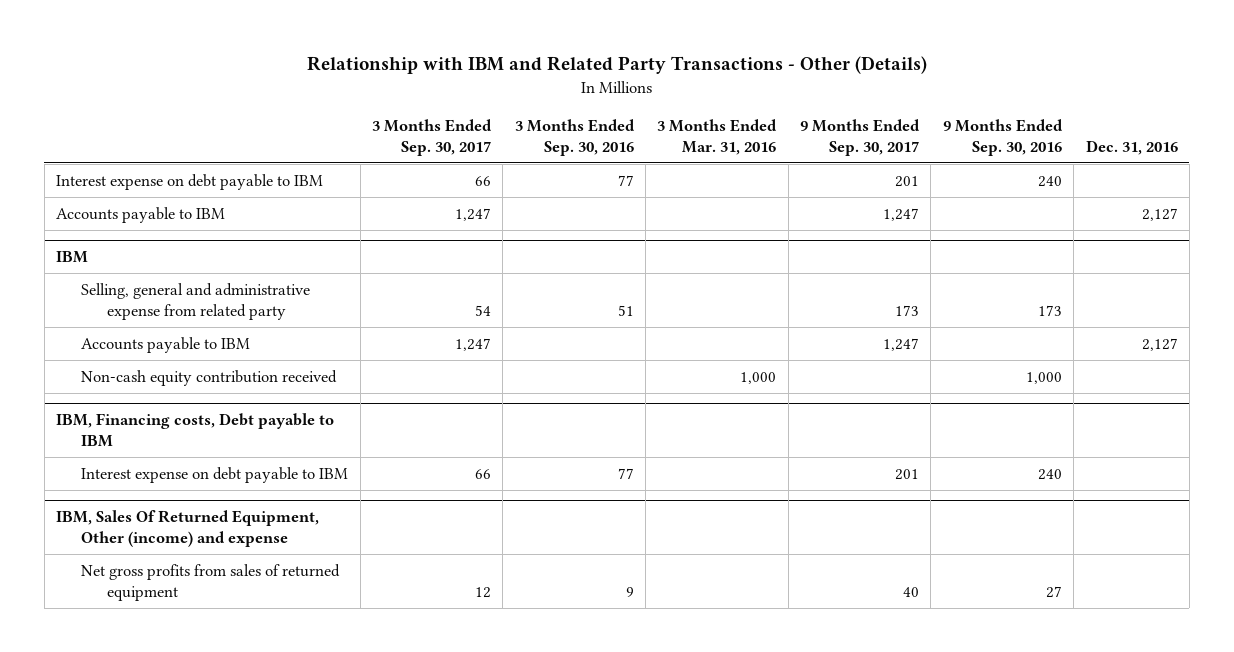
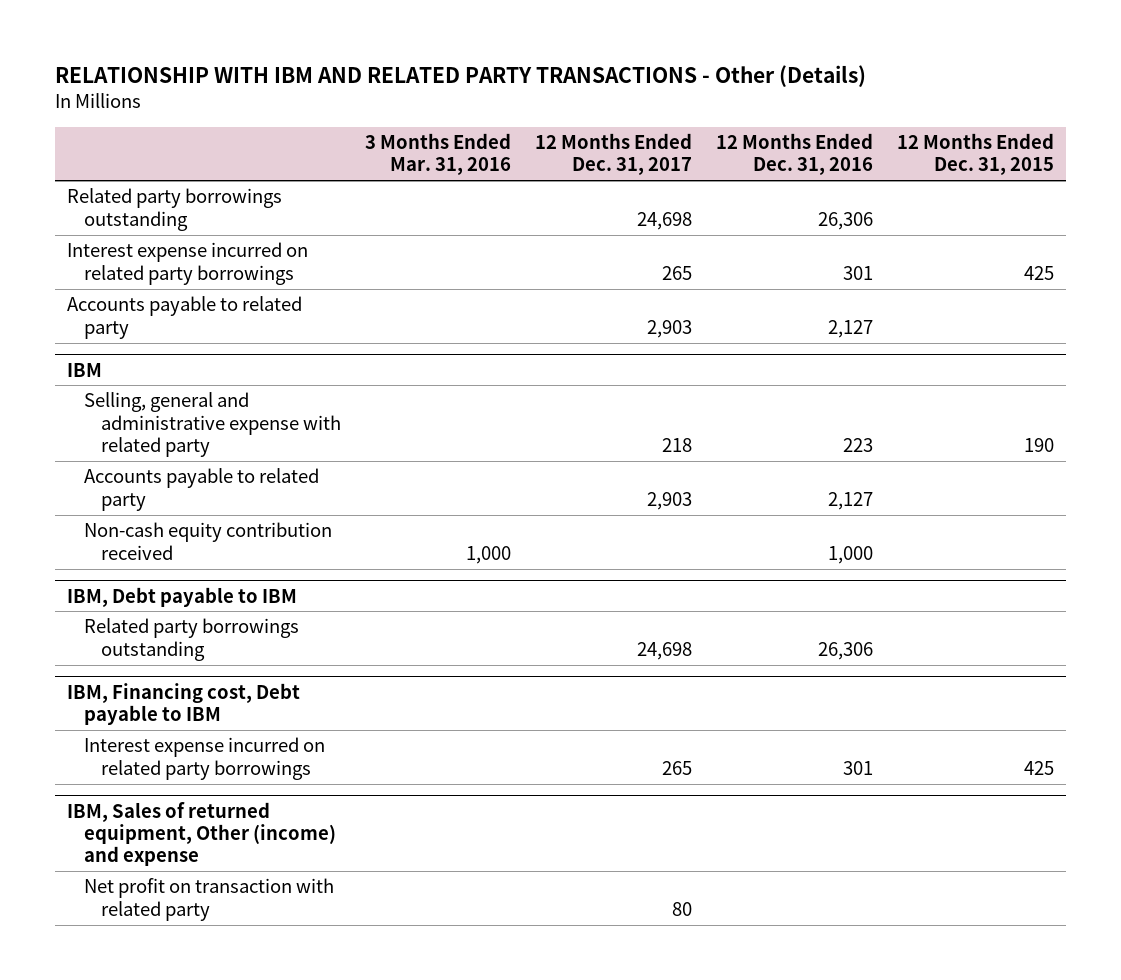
[306,56,927,75] Relationship with IBM and Related Party Transactions - Other (Details) -> [54,65,866,88] RELATIONSHIP WITH IBM AND RELATED PARTY TRANSACTIONS - Other (Details)
[372,118,493,156] 3 Months Ended Sep. 30, 2017 -> none
[514,118,635,156] 3 Months Ended Sep. 30, 2016 -> none
[800,118,921,156] 9 Months Ended Sep. 30, 2017 -> none
[942,118,1063,156] 9 Months Ended Sep. 30, 2016 -> none
[1085,139,1178,155] Dec. 31, 2016 -> none
none -> [534,132,692,176] 12 Months Ended Dec. 31, 2017
none -> [715,132,873,176] 12 Months Ended Dec. 31, 2016
none -> [897,132,1055,176] 12 Months Ended Dec. 31, 2015
none -> [66,188,282,231] Related party borrowings outstanding
[56,173,324,190] Interest expense on debt payable to IBM -> [66,242,308,285] Interest expense incurred on related party borrowings
[56,206,226,223] Accounts payable to IBM -> [66,296,302,339] Accounts payable to related party
[81,282,311,320] Selling, general and administrative expense from related party -> [83,392,341,458] Selling, general and administrative expense with related party
[81,336,251,353] Accounts payable to IBM -> [83,468,319,511] Accounts payable to related party
[81,563,341,601] Net gross profits from sales of returned equipment -> none
none -> [66,586,297,607] IBM, Debt payable to IBM
none -> [83,618,299,661] Related party borrowings outstanding
[56,413,335,447] IBM, Financing costs, Debt payable to IBM -> [66,682,300,725] IBM, Financing cost, Debt payable to IBM
[81,466,349,483] Interest expense on debt payable to IBM -> [83,737,325,780] Interest expense incurred on related party borrowings
[56,510,320,547] IBM, Sales Of Returned Equipment, Other (income) and expense -> [66,801,336,867] IBM, Sales of returned equipment, Other (income) and expense
none -> [83,878,334,921] Net profit on transaction with related party

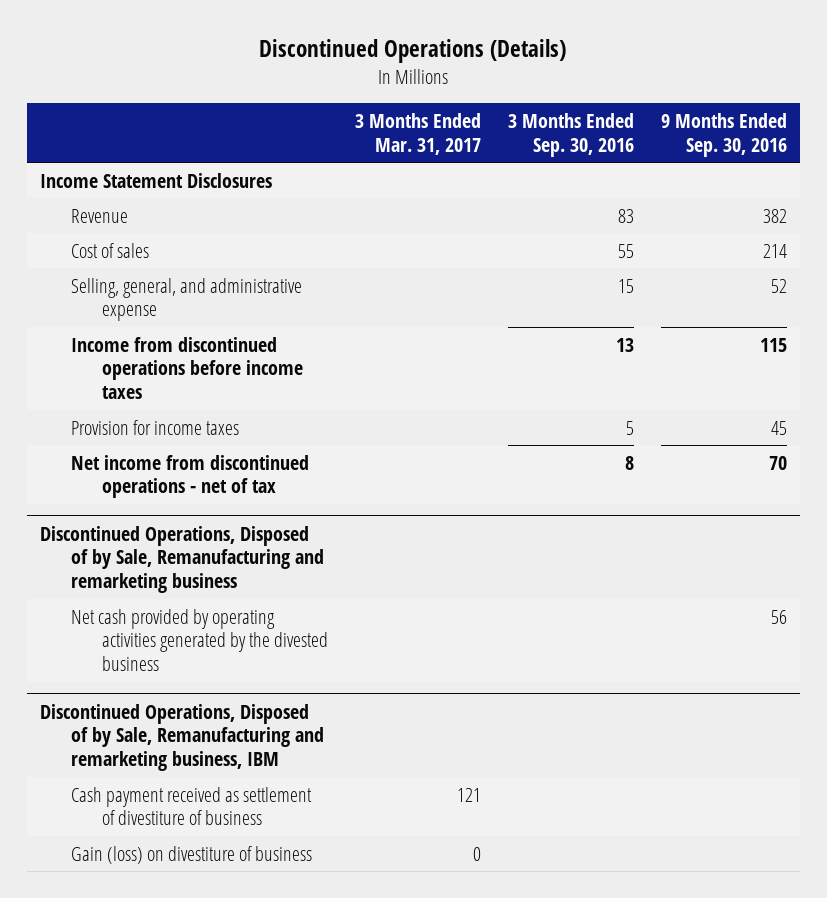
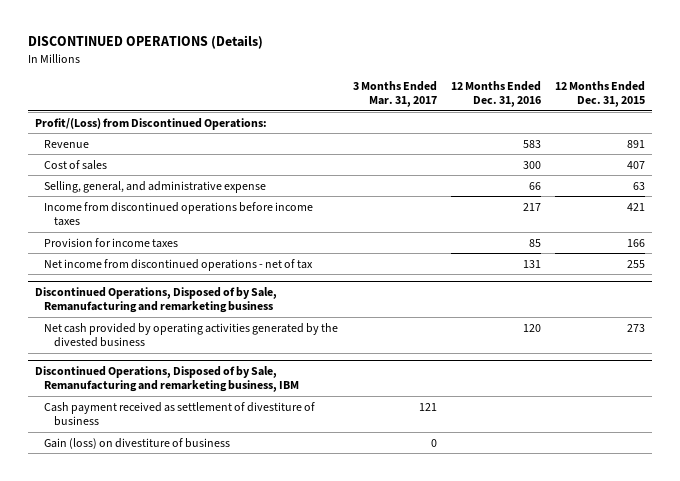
[259,39,567,64] Discontinued Operations (Details) -> [27,35,263,50] DISCONTINUED OPERATIONS (Details)
[507,112,634,157] 3 Months Ended Sep. 30, 2016 -> none
[660,112,787,157] 9 Months Ended Sep. 30, 2016 -> none
none -> [450,80,541,108] 12 Months Ended Dec. 31, 2016
none -> [555,80,646,108] 12 Months Ended Dec. 31, 2015
[40,172,273,188] Income Statement Disclosures -> [34,117,267,130] Profit/(Loss) from Discontinued Operations:

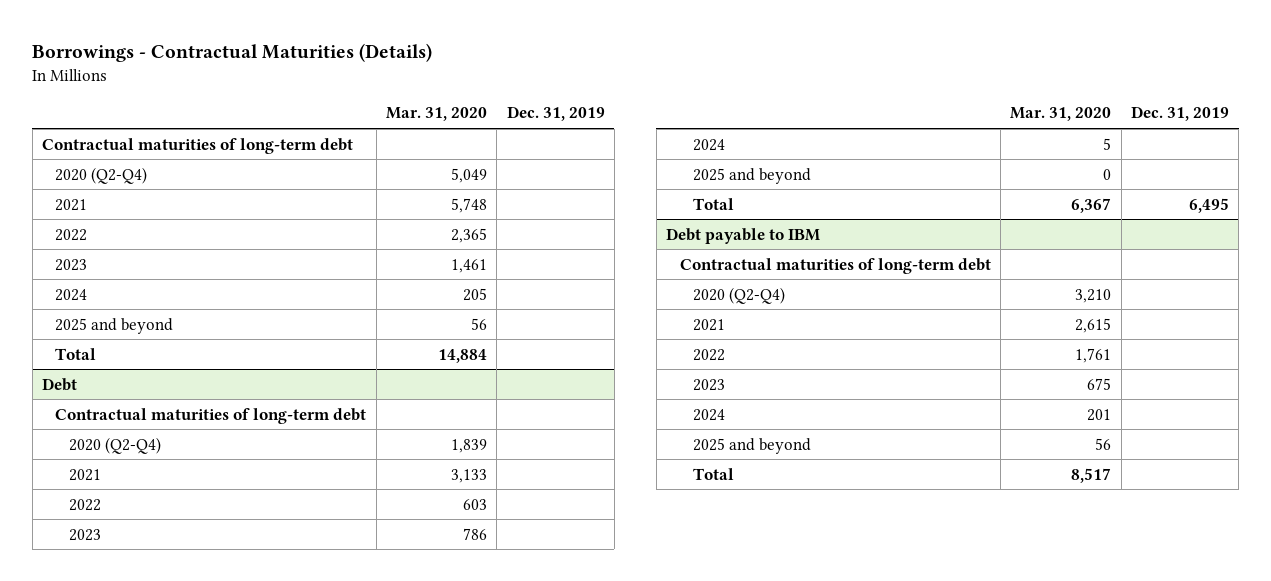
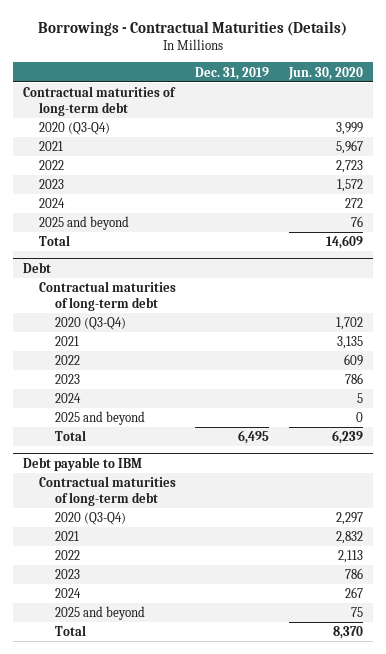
[386,107,488,122] Mar. 31, 2020 -> none
none -> [288,66,364,80] Jun. 30, 2020
[55,166,148,184] 2020 (Q2-Q4) -> [38,122,110,136] 2020 (Q3-Q4)
[68,436,161,454] 2020 (Q2-Q4) -> [54,317,126,331] 2020 (Q3-Q4)
[693,286,786,304] 2020 (Q2-Q4) -> [54,512,126,526] 2020 (Q3-Q4)

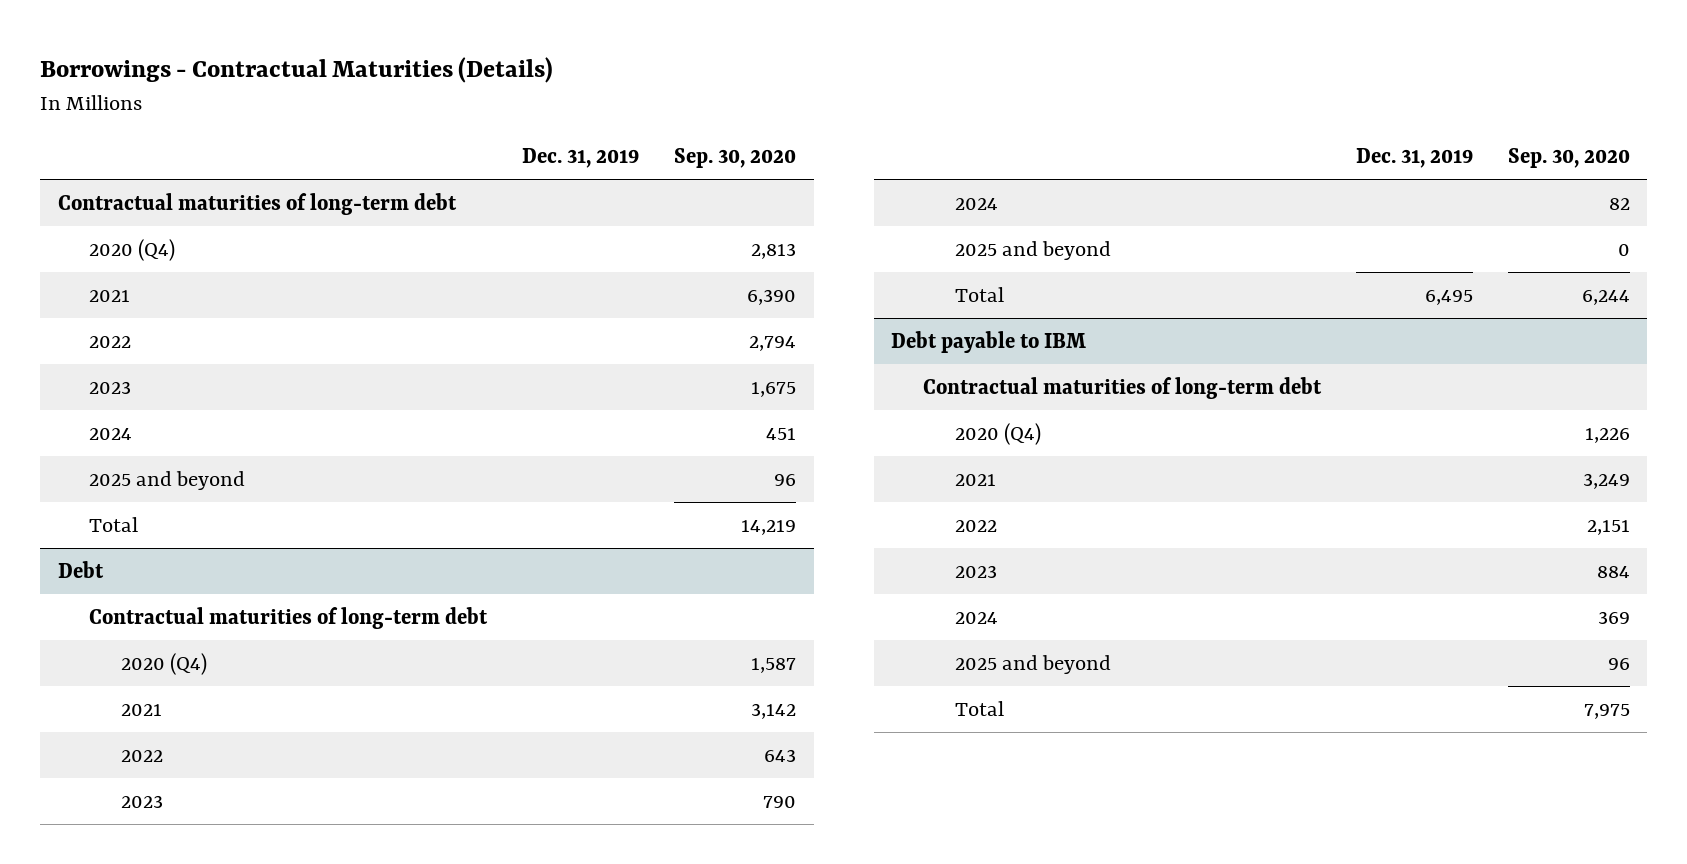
[288,66,364,80] Jun. 30, 2020 -> none
none -> [674,148,797,169] Sep. 30, 2020
[38,122,110,136] 2020 (Q3-Q4) -> [89,238,176,261] 2020 (Q4)
[54,317,126,331] 2020 (Q3-Q4) -> [121,652,208,675] 2020 (Q4)
[54,512,126,526] 2020 (Q3-Q4) -> [954,422,1041,445] 2020 (Q4)

